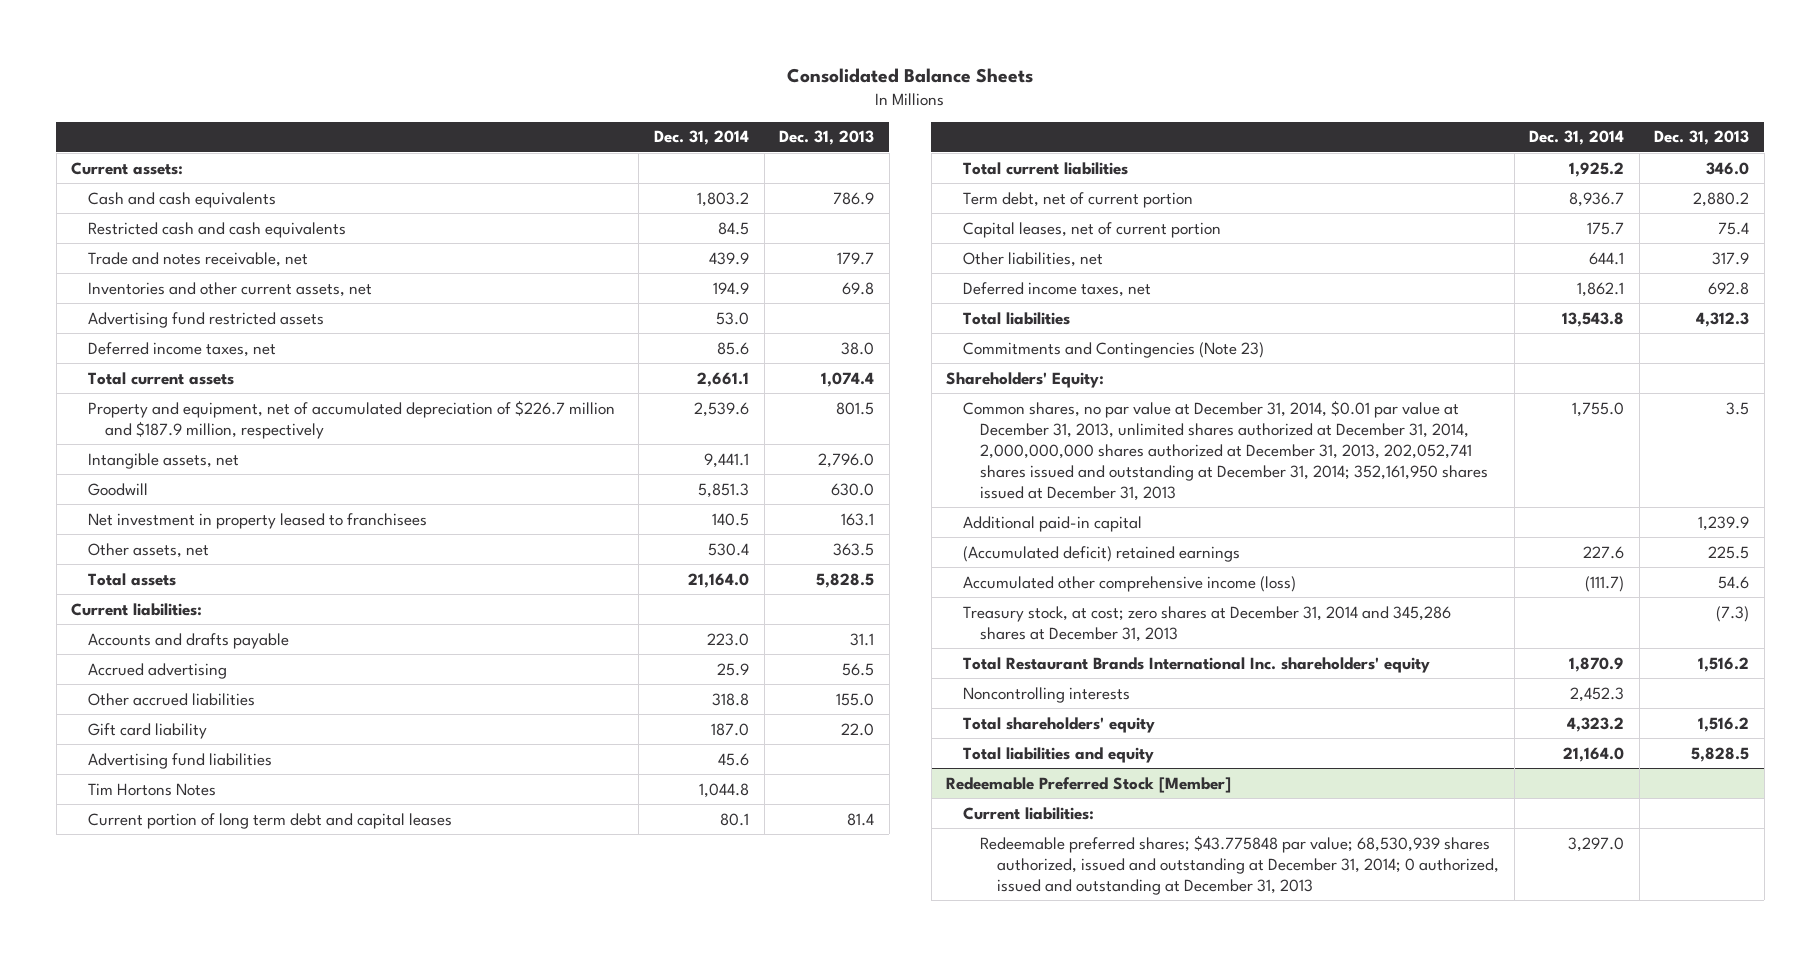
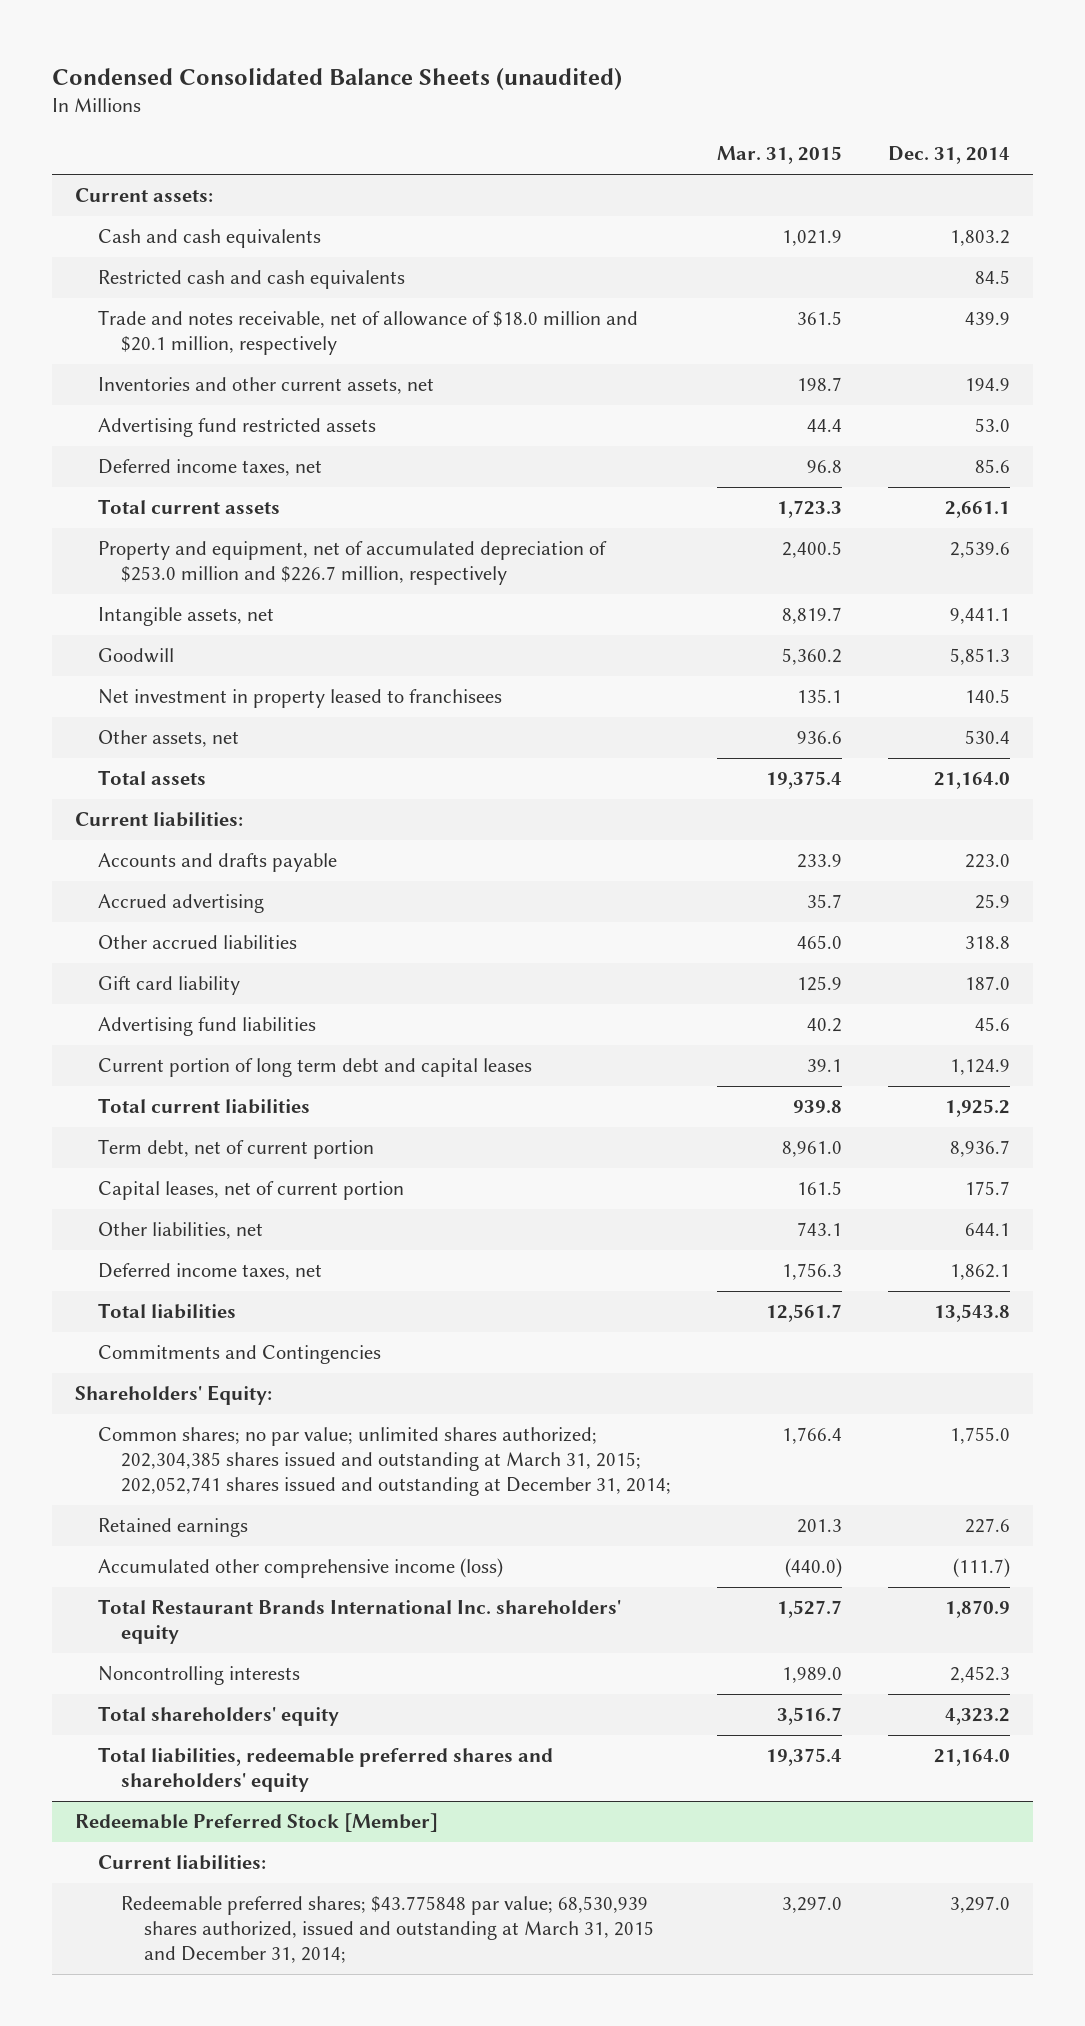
[787,68,1034,84] Consolidated Balance Sheets -> [52,67,623,90] Condensed Consolidated Balance Sheets (unaudited)
[779,130,875,146] Dec. 31, 2013 -> none
none -> [717,146,843,165] Mar. 31, 2015
[88,251,309,267] Trade and notes receivable, net -> [98,310,639,356] Trade and notes receivable, net of allowance of $18.0 million and $20.1 million, respectively
[88,399,616,439] Property and equipment, net of accumulated depreciation of $226.7 million and $187.9 million, respectively -> [98,541,608,586] Property and equipment, net of accumulated depreciation of $253.0 million and $226.7 million, respectively
[88,782,217,796] Tim Hortons Notes -> none
[720,812,750,826] 80.1 -> [949,1059,1010,1076] 1,124.9
[963,341,1265,358] Commitments and Contingencies (Note 23) -> [98,1345,382,1365] Commitments and Contingencies
[963,515,1143,532] Additional paid-in capital -> none
[963,399,1489,501] Common shares, no par value at December 31, 2014, $0.01 par value at December 31, 2013, unlimited shares authorized at December 31, 2014, 2,000,000,000 shares authorized at December 31, 2013, 202,052,741 shares issued and outstanding at December 31, 2014; 352,161,950 shares issued at December 31, 2013 -> [98,1427,672,1497] Common shares; no par value; unlimited shares authorized; 202,304,385 shares issued and outstanding at March 31, 2015; 202,052,741 shares issued and outstanding at December 31, 2014;
[963,545,1241,562] (Accumulated deficit) retained earnings -> [98,1518,249,1538] Retained earnings
[963,605,1452,642] Treasury stock, at cost; zero shares at December 31, 2014 and 345,286 shares at December 31, 2013 -> none
[963,746,1155,763] Total liabilities and equity -> [98,1747,554,1793] Total liabilities, redeemable preferred shares and shareholders' equity
[980,834,1499,895] Redeemable preferred shares; $43.775848 par value; 68,530,939 shares authorized, issued and outstanding at December 31, 2014; 0 authorized, issued and outstanding at December 31, 2013 -> [121,1896,655,1964] Redeemable preferred shares; $43.775848 par value; 68,530,939 shares authorized, issued and outstanding at March 31, 2015 and December 31, 2014;

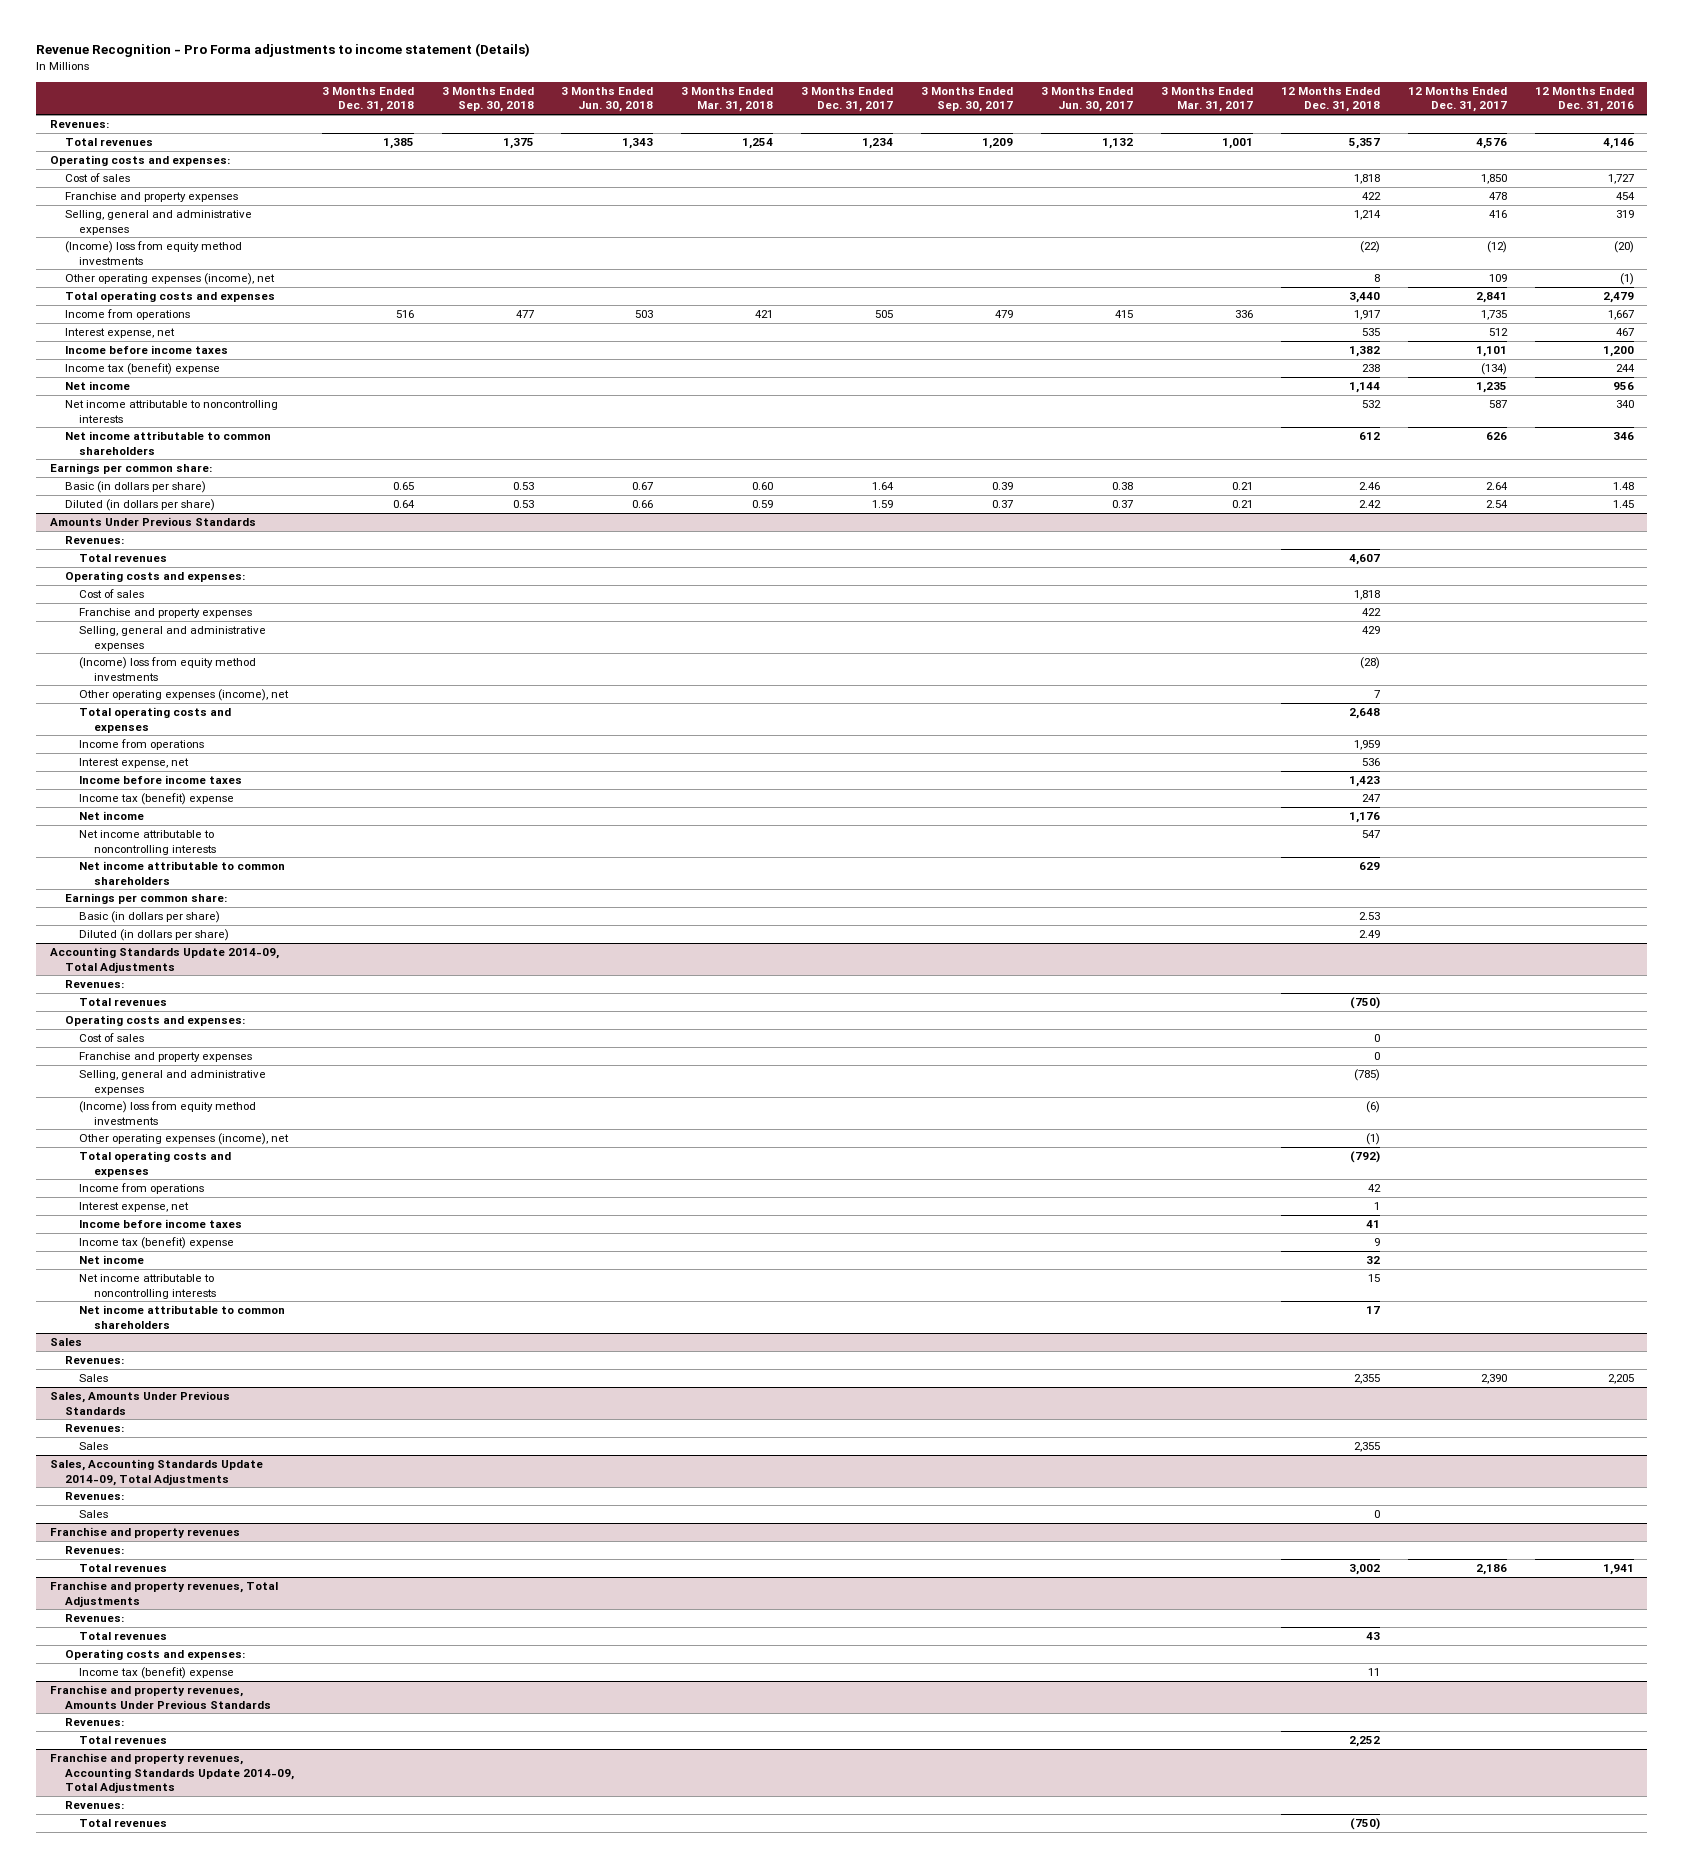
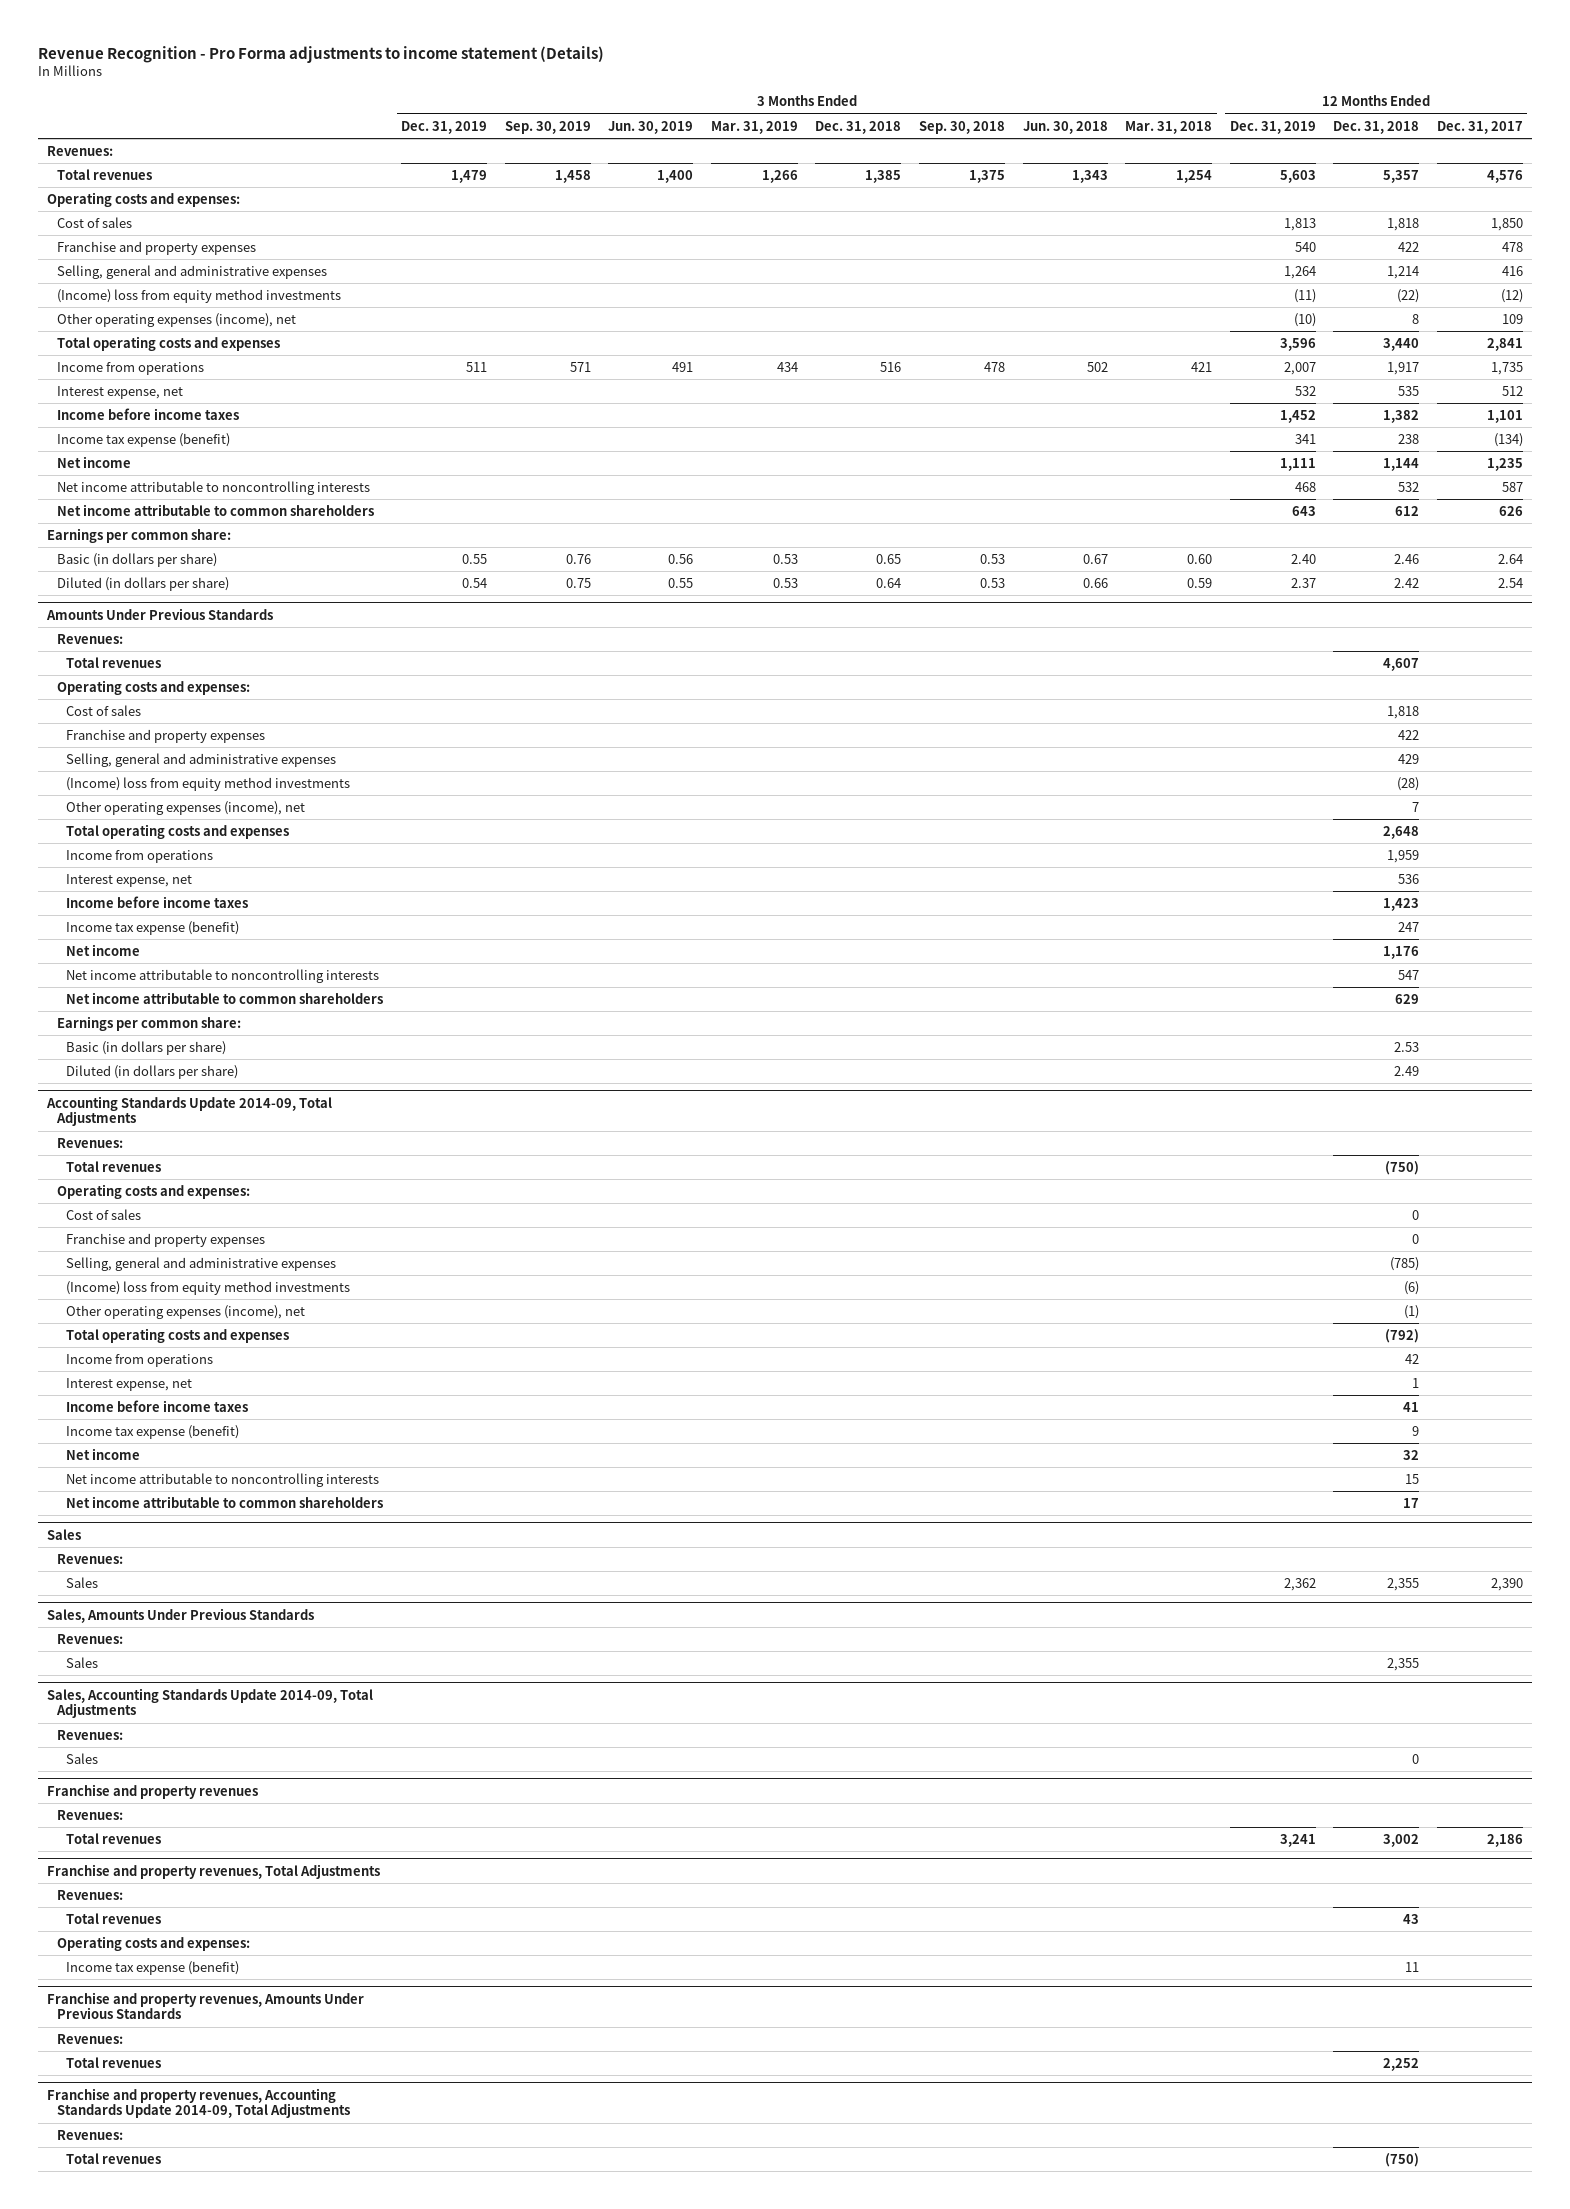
[801,86,894,113] 3 Months Ended Dec. 31, 2017 -> none
[921,86,1014,113] 3 Months Ended Sep. 30, 2017 -> none
[1040,86,1133,113] 3 Months Ended Jun. 30, 2017 -> none
[1160,86,1253,113] 3 Months Ended Mar. 31, 2017 -> none
[1534,86,1634,113] 12 Months Ended Dec. 31, 2016 -> none
none -> [401,120,488,134] Dec. 31, 2019
none -> [504,120,591,134] Sep. 30, 2019
none -> [608,120,694,134] Jun. 30, 2019
none -> [710,120,798,134] Mar. 31, 2019
none -> [1229,120,1316,134] Dec. 31, 2019
[515,310,534,319] 477 -> [984,361,1006,372] 478
[635,310,654,319] 503 -> [1086,361,1108,372] 502
[64,363,220,376] Income tax (benefit) expense -> [56,432,230,447] Income tax expense (benefit)
[79,793,235,806] Income tax (benefit) expense -> [66,920,240,935] Income tax expense (benefit)
[79,1237,235,1250] Income tax (benefit) expense -> [66,1424,240,1439] Income tax expense (benefit)
[79,1667,235,1680] Income tax (benefit) expense -> [66,1960,240,1975] Income tax expense (benefit)

